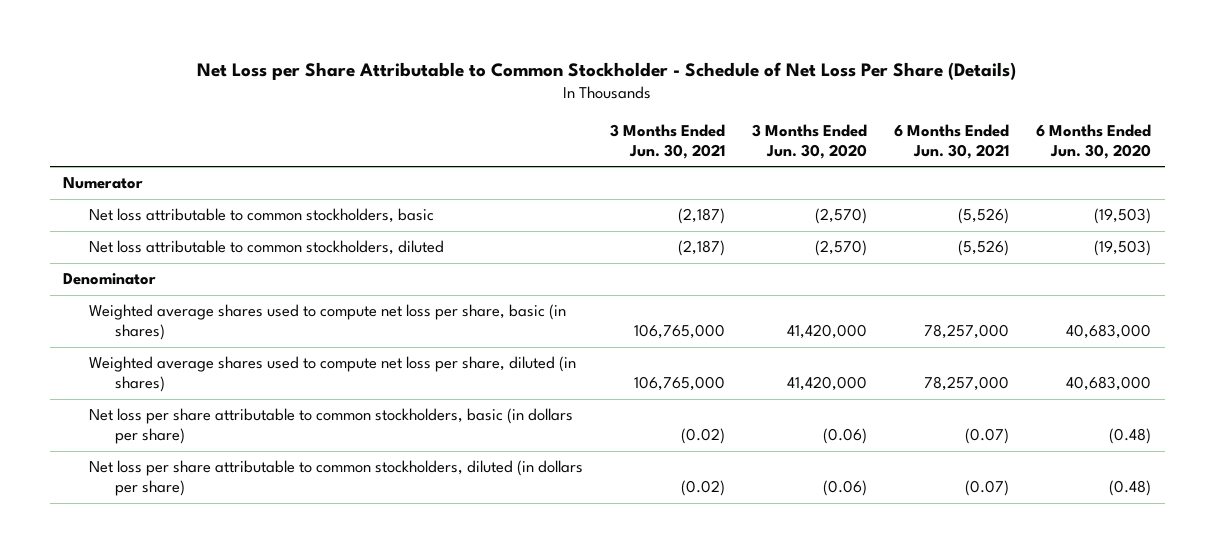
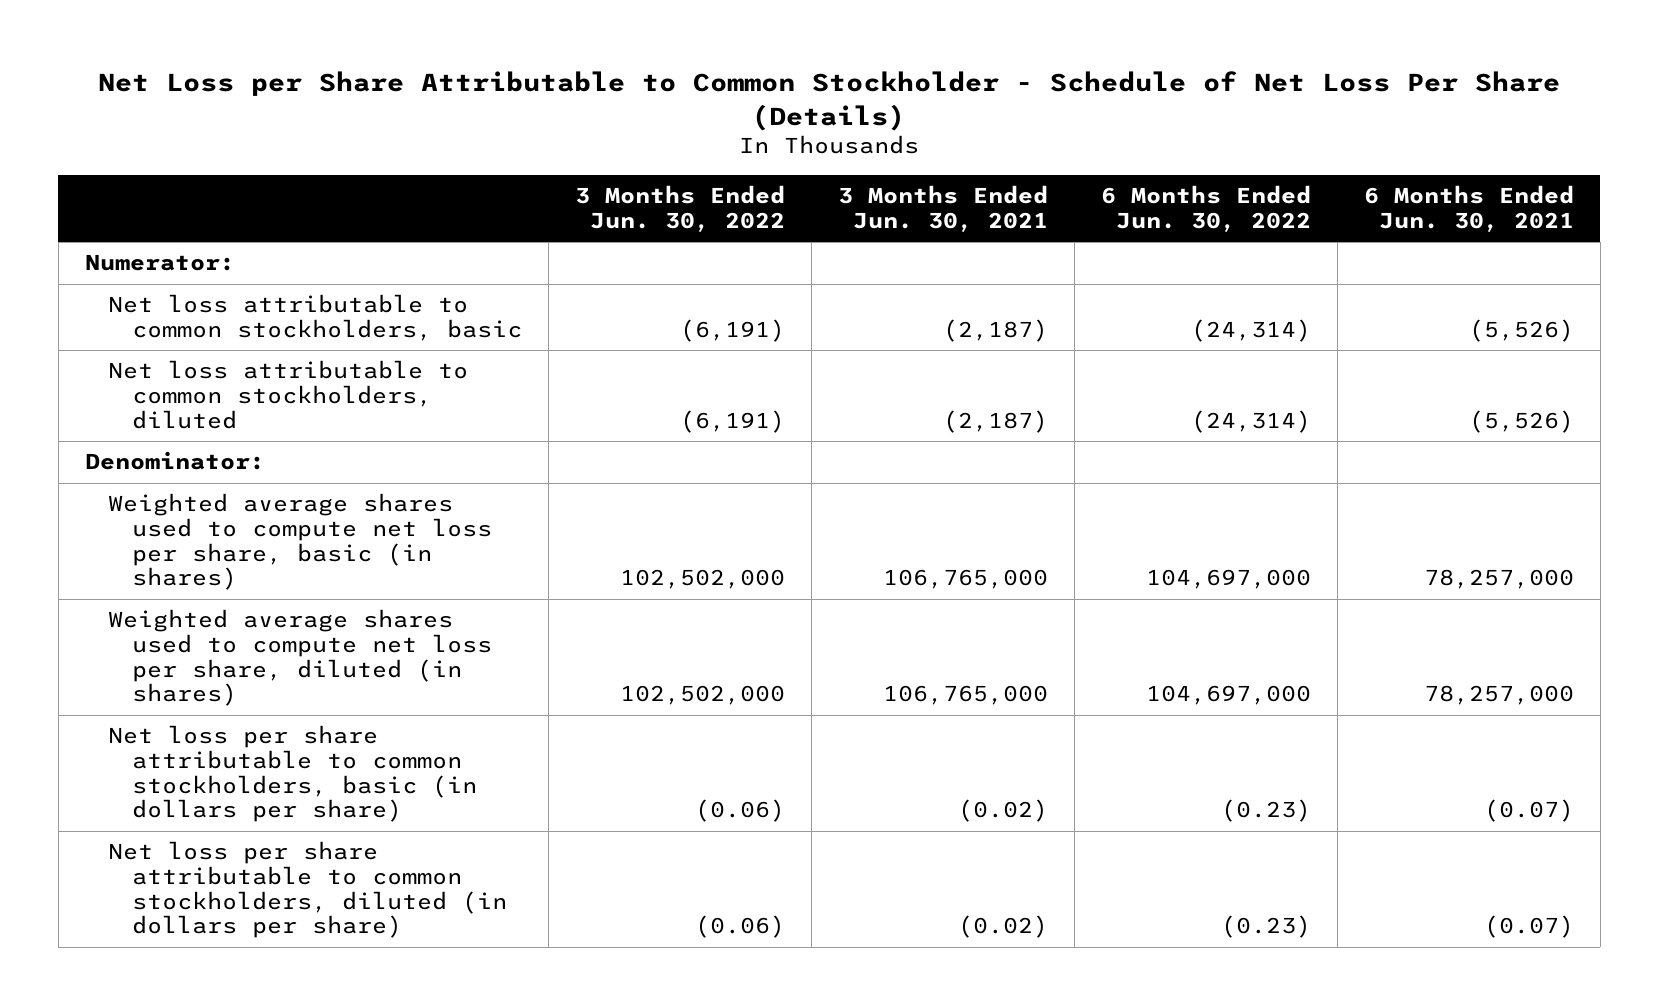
[752,123,868,159] 3 Months Ended Jun. 30, 2020 -> none
[1036,123,1152,159] 6 Months Ended Jun. 30, 2020 -> none
none -> [574,185,785,232] 3 Months Ended Jun. 30, 2022
none -> [1100,185,1311,232] 6 Months Ended Jun. 30, 2022
[63,177,144,190] Numerator -> [84,254,235,272] Numerator:
[63,273,157,286] Denominator -> [84,451,265,471] Denominator:

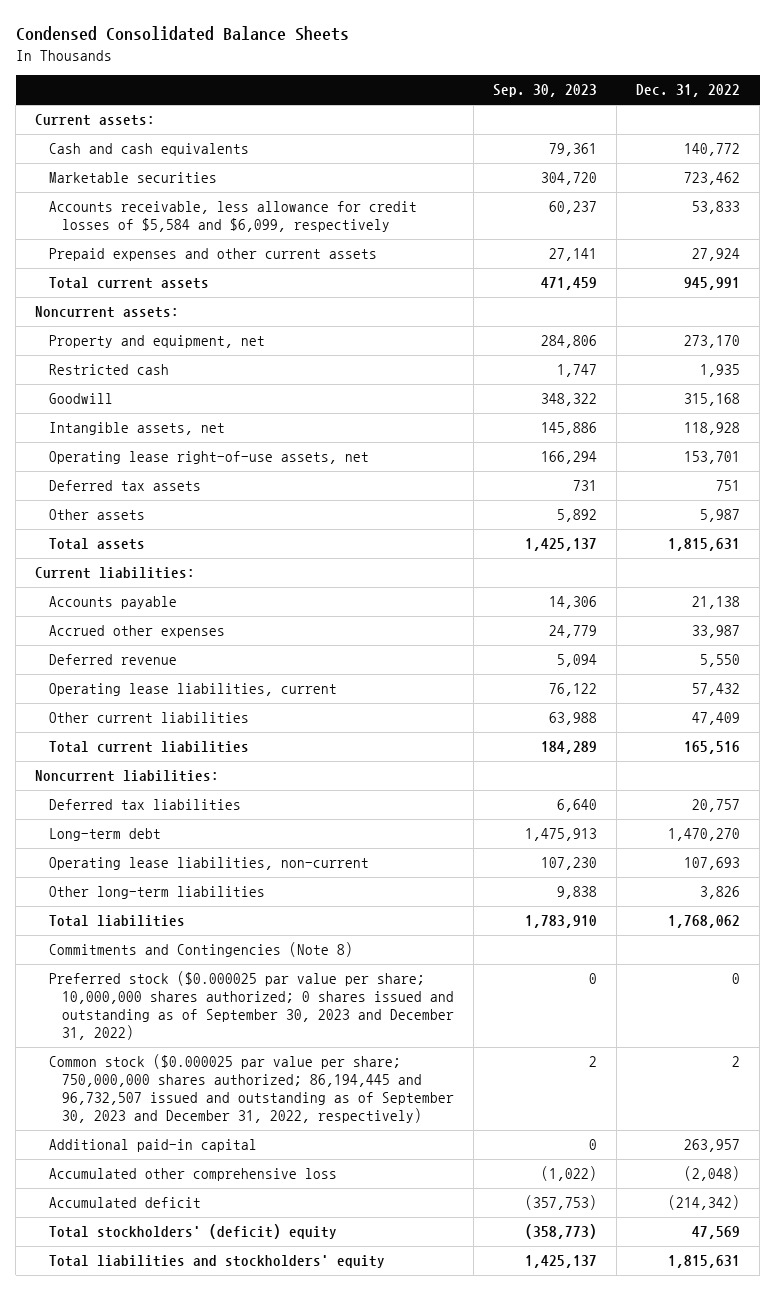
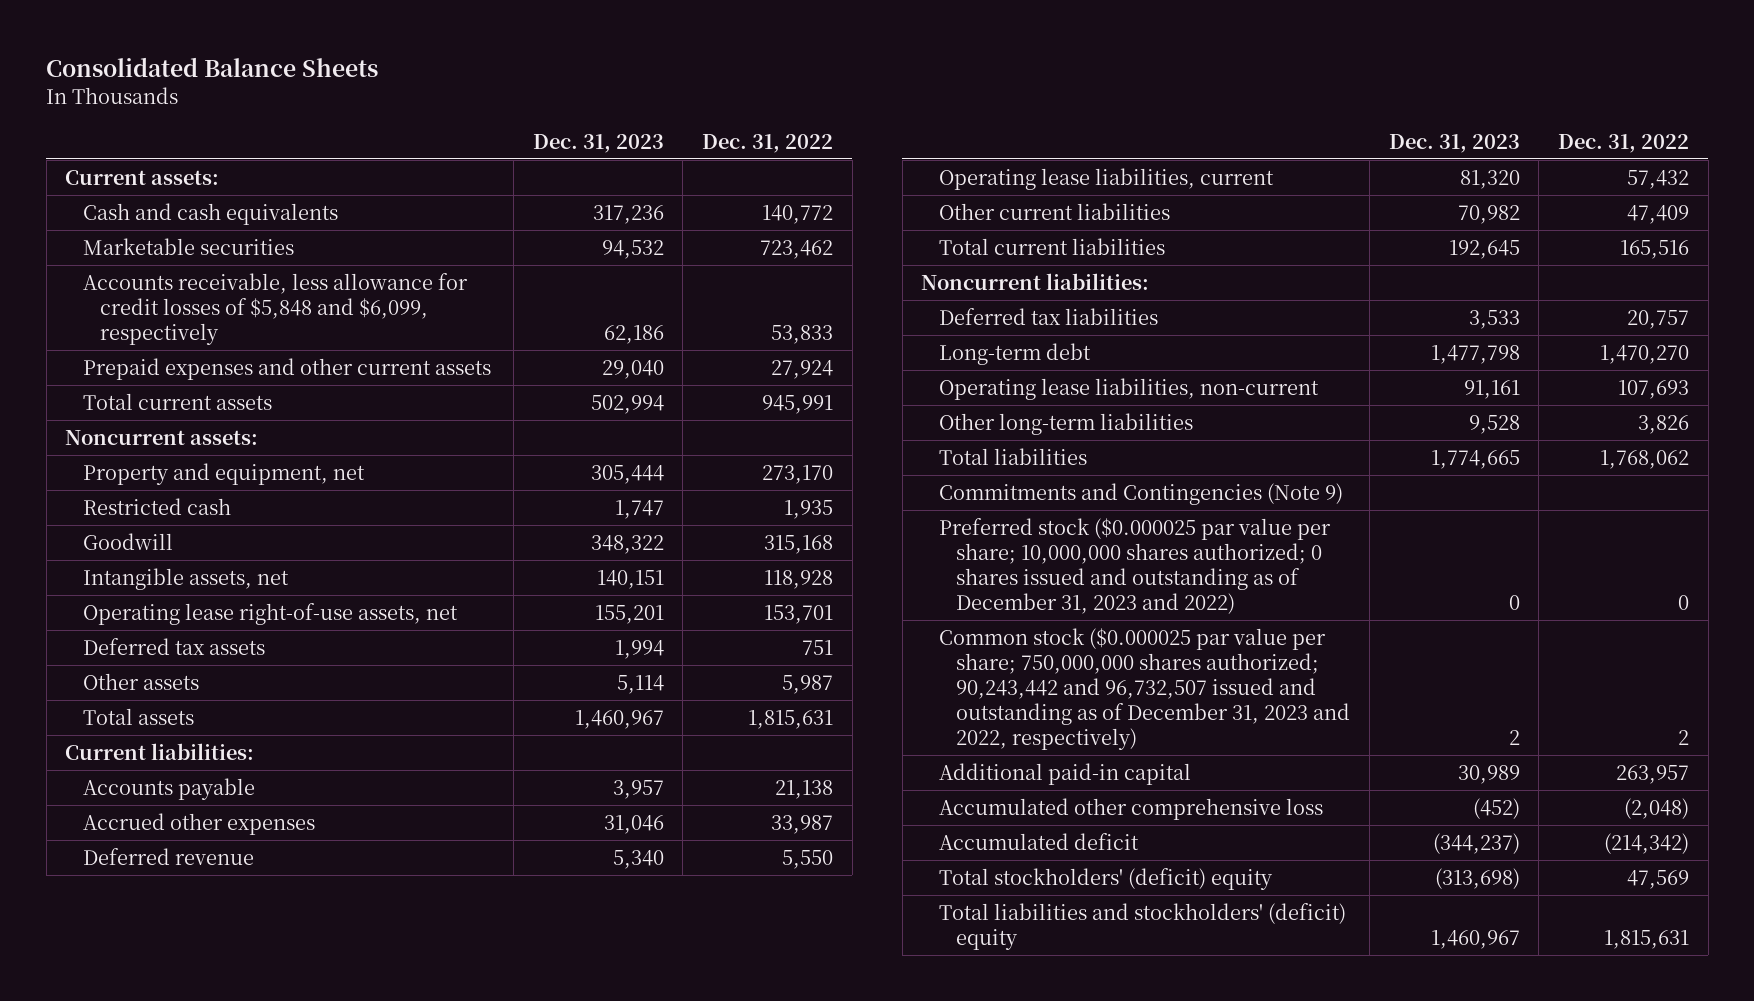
[15,26,349,42] Condensed Consolidated Balance Sheets -> [46,57,379,78] Consolidated Balance Sheets
[492,84,597,98] Sep. 30, 2023 -> none
none -> [532,133,664,153] Dec. 31, 2023
[48,201,417,233] Accounts receivable, less allowance for credit losses of $5,584 and $6,099, respectively -> [82,272,468,345] Accounts receivable, less allowance for credit losses of $5,848 and $6,099, respectively
[48,942,353,958] Commitments and Contingencies (Note 8) -> [938,482,1343,505] Commitments and Contingencies (Note 9)
[48,971,454,1041] Preferred stock ($0.000025 par value per share; 10,000,000 shares authorized; 0 shares issued and outstanding as of September 30, 2023 and December 31, 2022) -> [938,517,1331,614] Preferred stock ($0.000025 par value per share; 10,000,000 shares authorized; 0 shares issued and outstanding as of December 31, 2023 and 2022)
[48,1054,454,1124] Common stock ($0.000025 par value per share; 750,000,000 shares authorized; 86,194,445 and 96,732,507 issued and outstanding as of September 30, 2023 and December 31, 2022, respectively) -> [938,627,1351,750] Common stock ($0.000025 par value per share; 750,000,000 shares authorized; 90,243,442 and 96,732,507 issued and outstanding as of December 31, 2023 and 2022, respectively)
[48,1255,385,1269] Total liabilities and stockholders' equity -> [938,902,1346,950] Total liabilities and stockholders' (deficit) equity

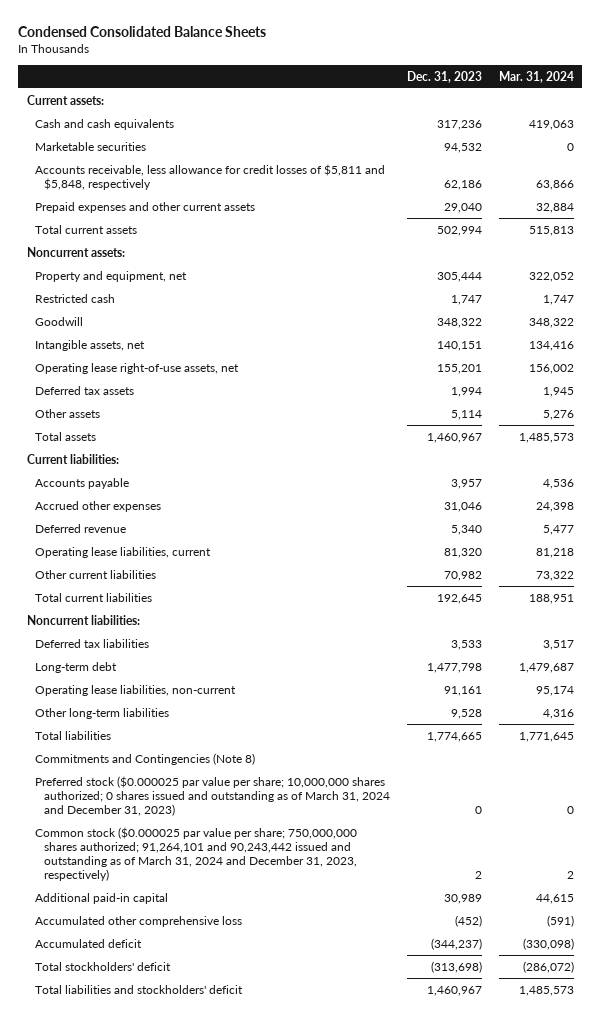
[46,57,379,78] Consolidated Balance Sheets -> [18,25,267,37] Condensed Consolidated Balance Sheets
[702,133,834,153] Dec. 31, 2022 -> none
none -> [499,70,575,83] Mar. 31, 2024
[82,272,468,345] Accounts receivable, less allowance for credit losses of $5,848 and $6,099, respectively -> [35,163,386,190] Accounts receivable, less allowance for credit losses of $5,811 and $5,848, respectively
[938,482,1343,505] Commitments and Contingencies (Note 9) -> [35,752,256,765] Commitments and Contingencies (Note 8)
[938,517,1331,614] Preferred stock ($0.000025 par value per share; 10,000,000 shares authorized; 0 shares issued and outstanding as of December 31, 2023 and 2022) -> [35,775,391,816] Preferred stock ($0.000025 par value per share; 10,000,000 shares authorized; 0 shares issued and outstanding as of March 31, 2024 and December 31, 2023)
[938,627,1351,750] Common stock ($0.000025 par value per share; 750,000,000 shares authorized; 90,243,442 and 96,732,507 issued and outstanding as of December 31, 2023 and 2022, respectively) -> [35,826,358,881] Common stock ($0.000025 par value per share; 750,000,000 shares authorized; 91,264,101 and 90,243,442 issued and outstanding as of March 31, 2024 and December 31, 2023, respectively)
[938,867,1273,890] Total stockholders' (deficit) equity -> [35,961,172,971] Total stockholders' deficit
[938,902,1346,950] Total liabilities and stockholders' (deficit) equity -> [35,984,244,994] Total liabilities and stockholders' deficit

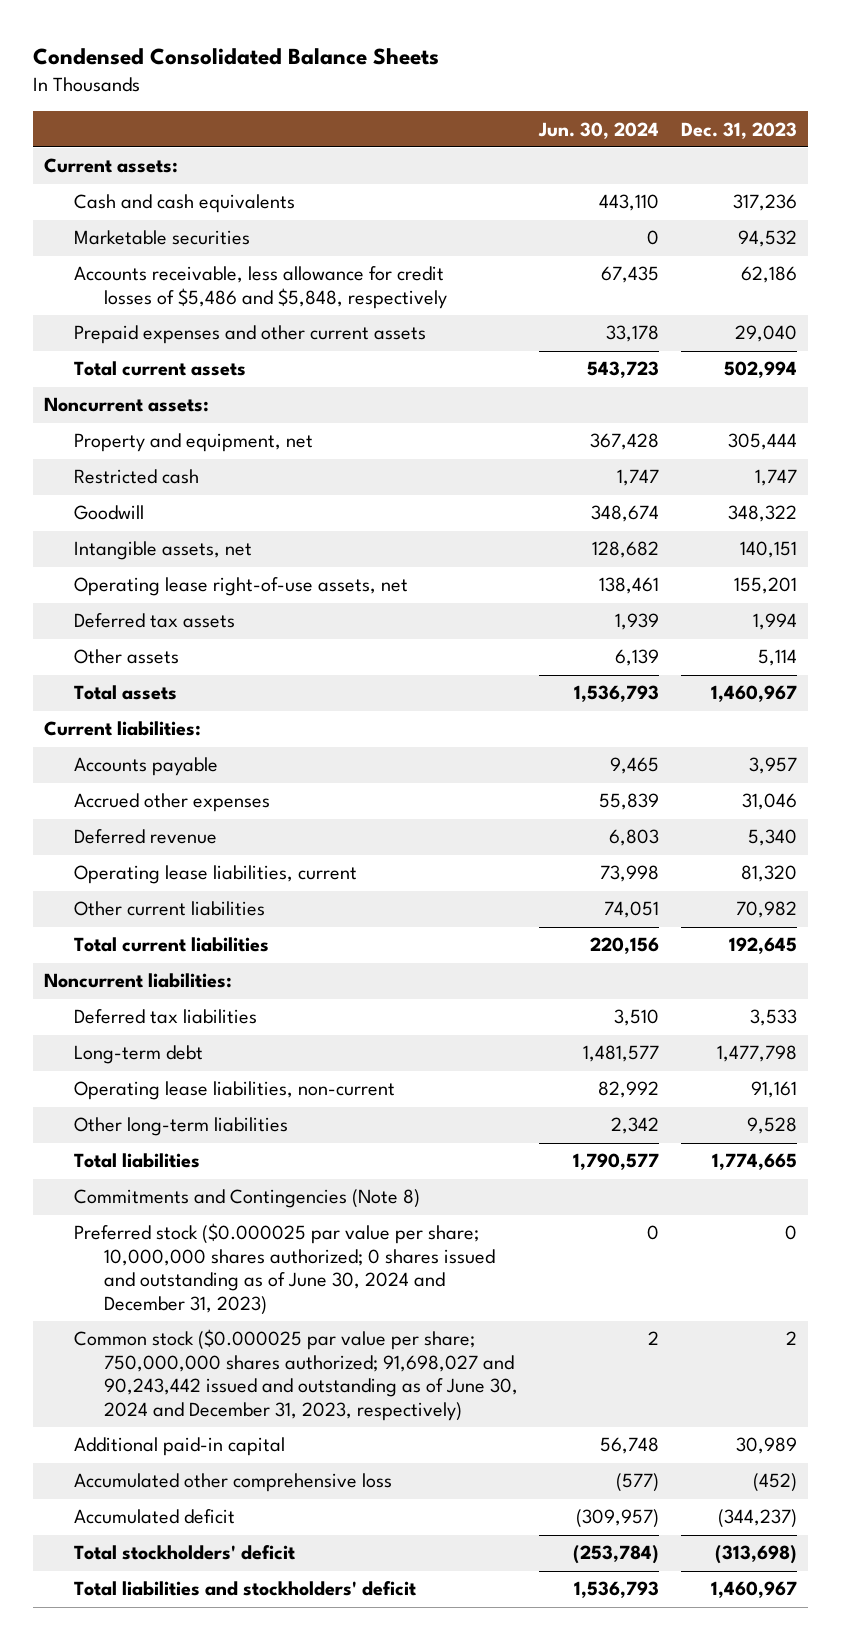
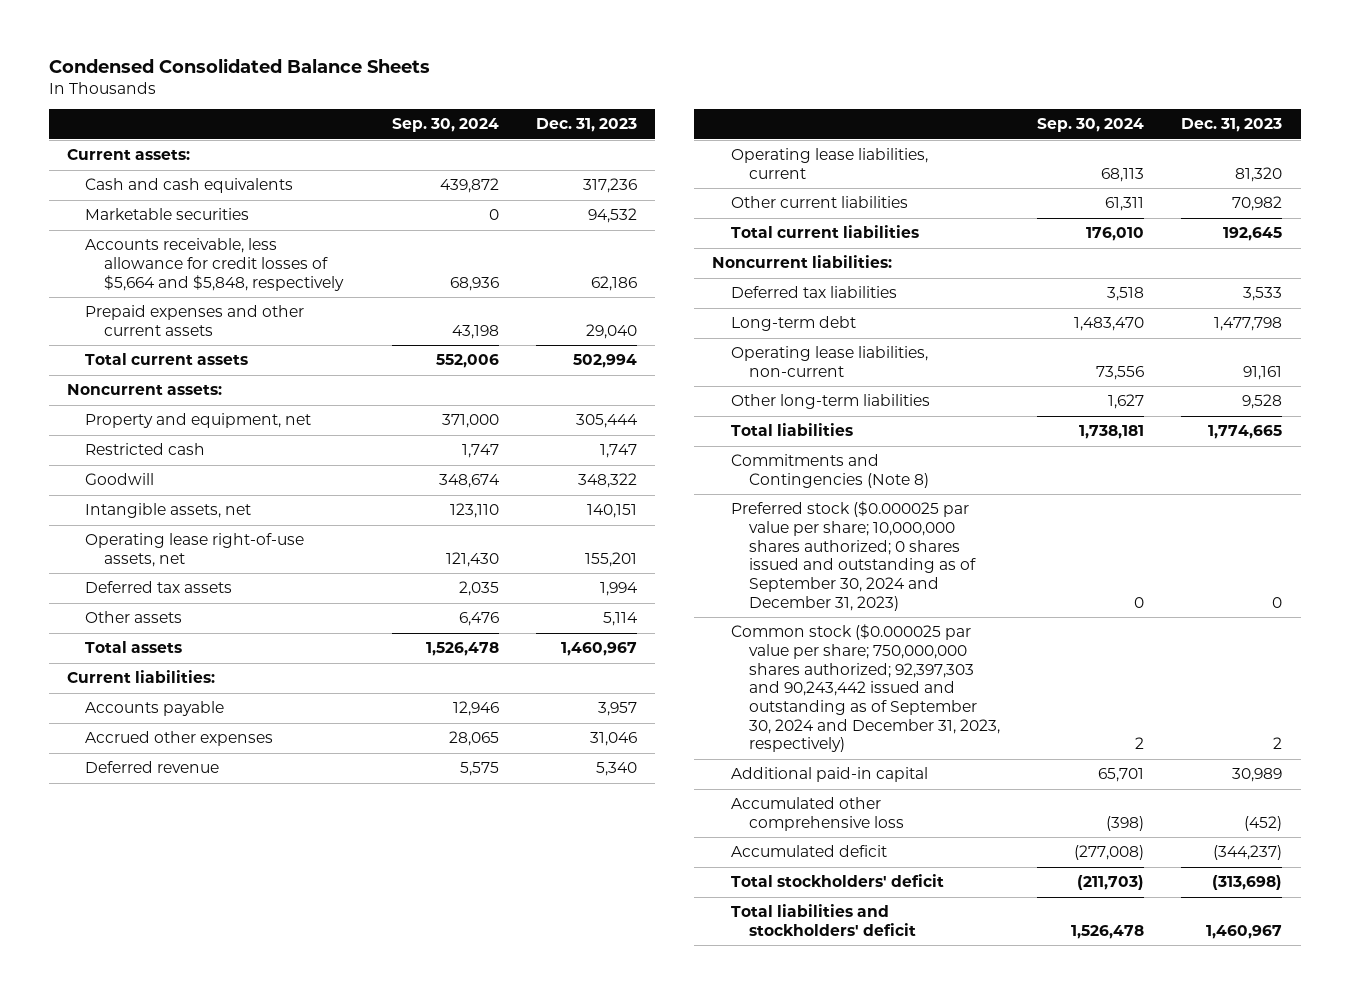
[538,121,660,139] Jun. 30, 2024 -> none
none -> [391,118,499,133] Sep. 30, 2024
[73,266,447,309] Accounts receivable, less allowance for credit losses of $5,486 and $5,848, respectively -> [85,238,344,291] Accounts receivable, less allowance for credit losses of $5,664 and $5,848, respectively
[73,1223,495,1315] Preferred stock ($0.000025 par value per share; 10,000,000 shares authorized; 0 shares issued and outstanding as of June 30, 2024 and December 31, 2023) -> [730,501,977,611] Preferred stock ($0.000025 par value per share; 10,000,000 shares authorized; 0 shares issued and outstanding as of September 30, 2024 and December 31, 2023)
[73,1329,518,1421] Common stock ($0.000025 par value per share; 750,000,000 shares authorized; 91,698,027 and 90,243,442 issued and outstanding as of June 30, 2024 and December 31, 2023, respectively) -> [730,624,1001,753] Common stock ($0.000025 par value per share; 750,000,000 shares authorized; 92,397,303 and 90,243,442 issued and outstanding as of September 30, 2024 and December 31, 2023, respectively)

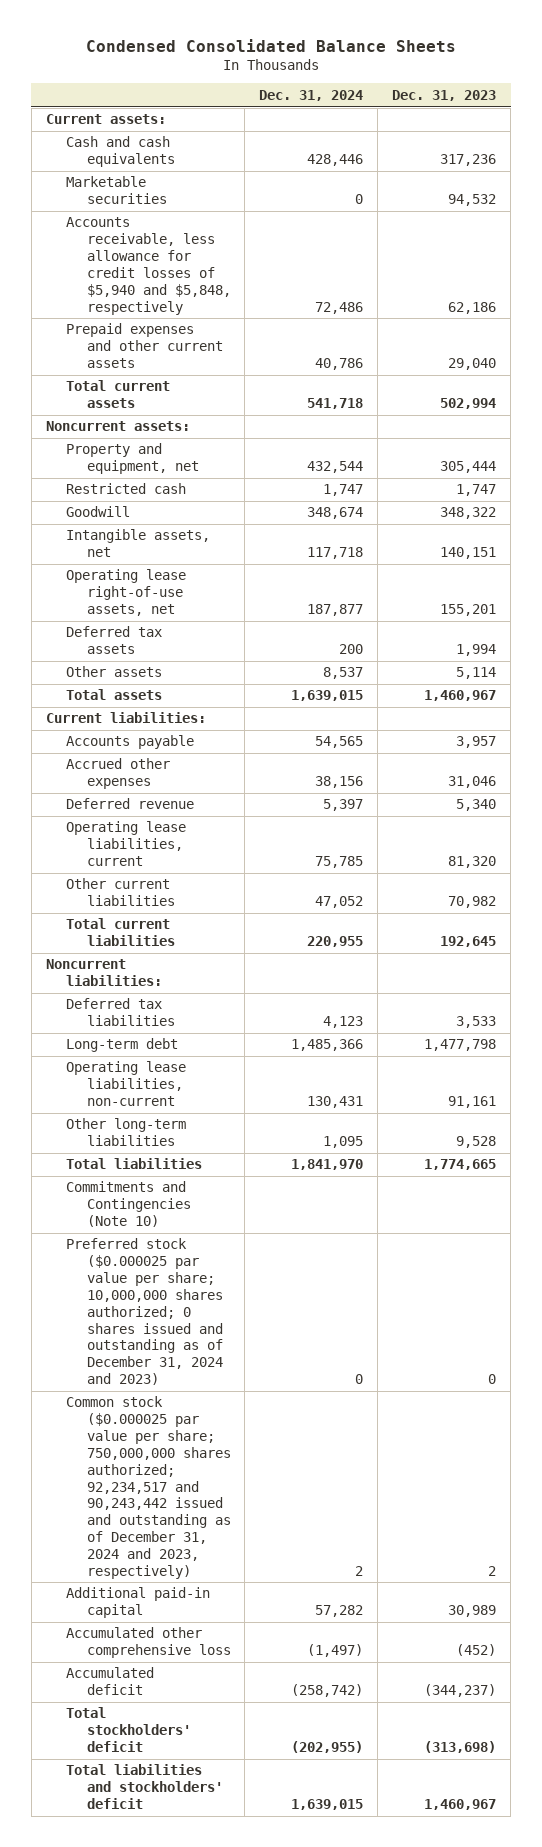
[391,118,499,133] Sep. 30, 2024 -> none
none -> [259,89,364,101] Dec. 31, 2024
[85,238,344,291] Accounts receivable, less allowance for credit losses of $5,664 and $5,848, respectively -> [66,217,231,315] Accounts receivable, less allowance for credit losses of $5,940 and $5,848, respectively
[730,454,930,489] Commitments and Contingencies (Note 8) -> [66,1181,191,1228] Commitments and Contingencies (Note 10)
[730,501,977,611] Preferred stock ($0.000025 par value per share; 10,000,000 shares authorized; 0 shares issued and outstanding as of September 30, 2024 and December 31, 2023) -> [66,1238,223,1385] Preferred stock ($0.000025 par value per share; 10,000,000 shares authorized; 0 shares issued and outstanding as of December 31, 2024 and 2023)
[730,624,1001,753] Common stock ($0.000025 par value per share; 750,000,000 shares authorized; 92,397,303 and 90,243,442 issued and outstanding as of September 30, 2024 and December 31, 2023, respectively) -> [66,1396,231,1579] Common stock ($0.000025 par value per share; 750,000,000 shares authorized; 92,234,517 and 90,243,442 issued and outstanding as of December 31, 2024 and 2023, respectively)

